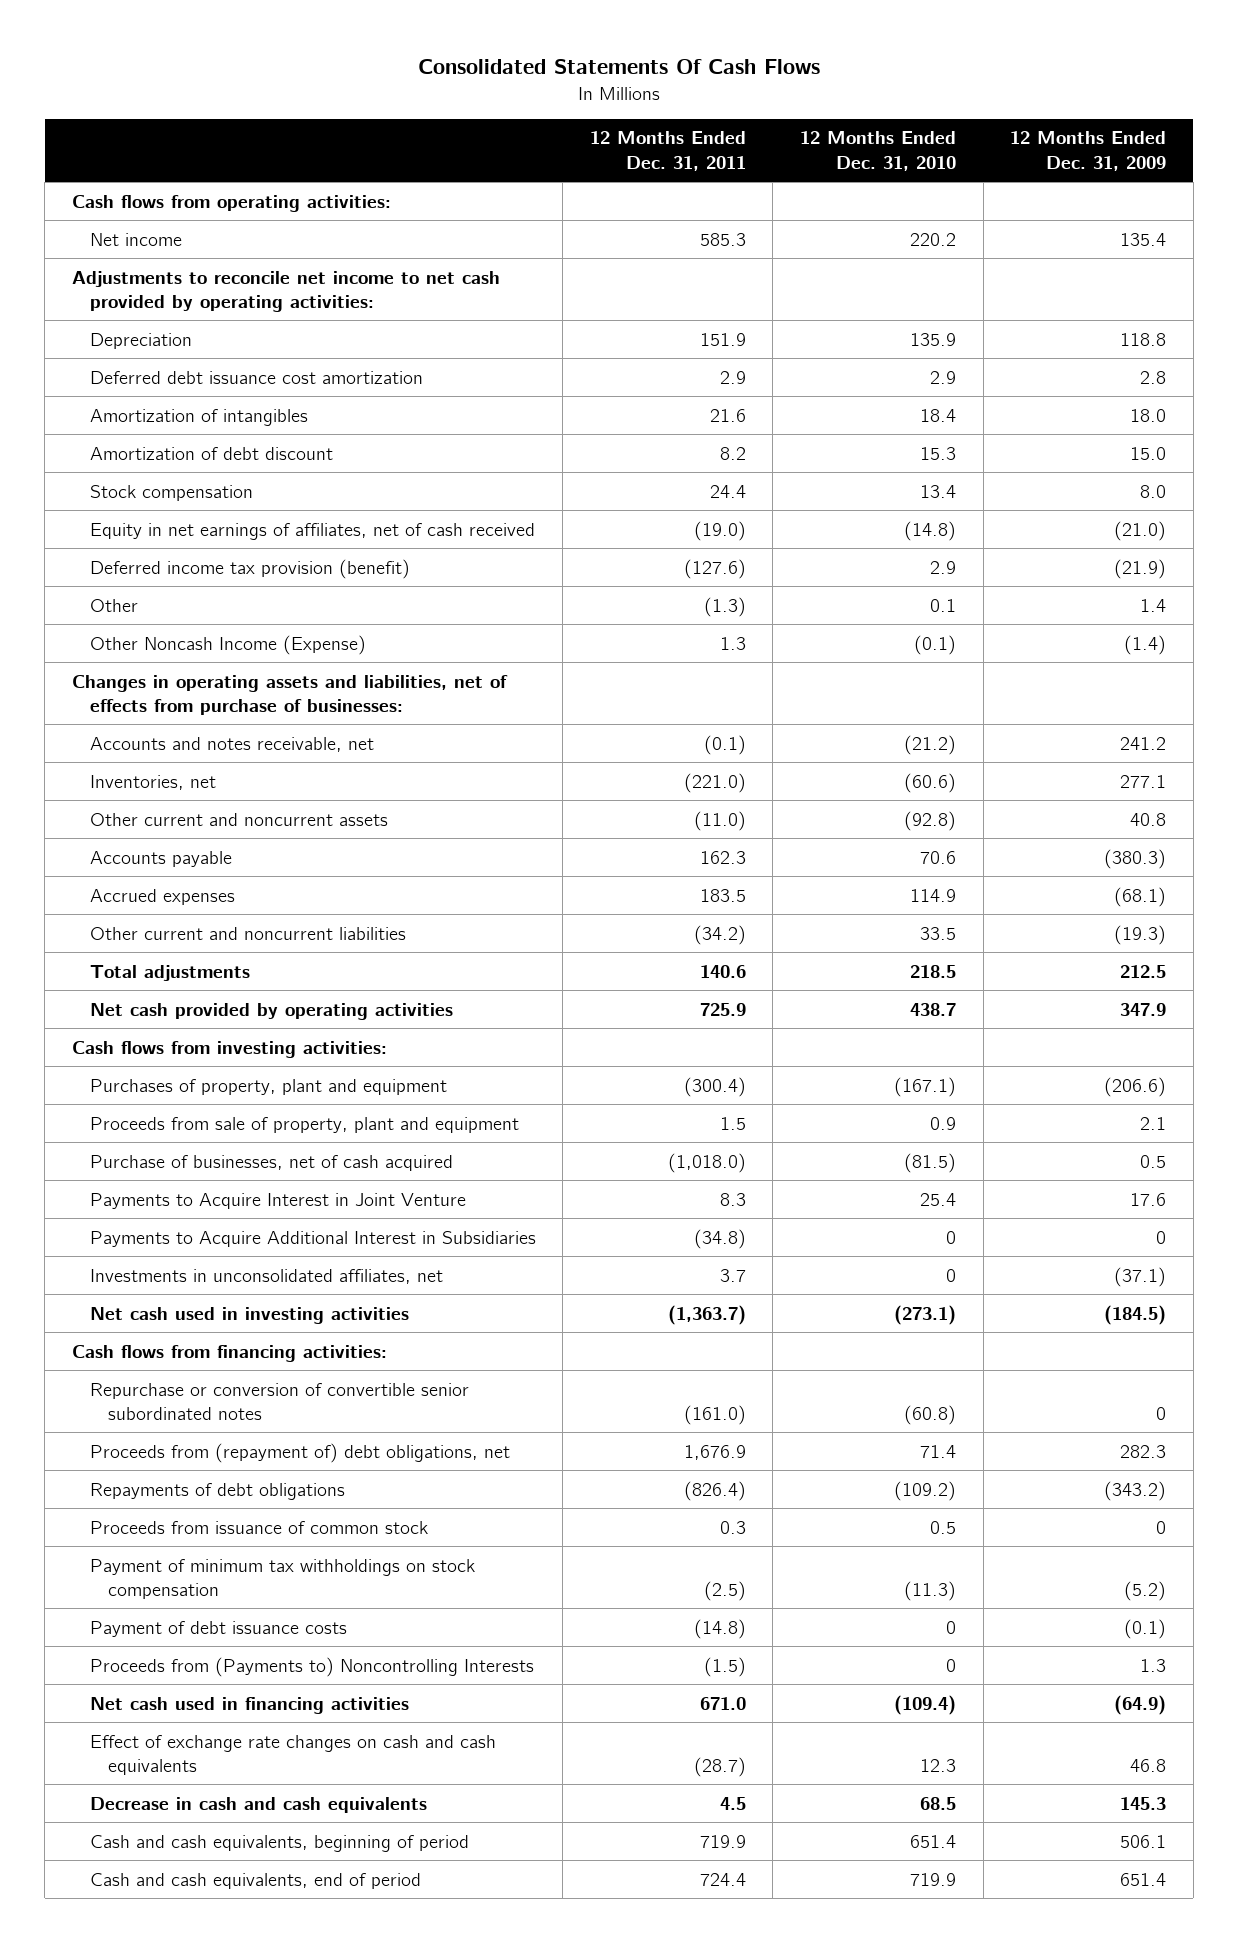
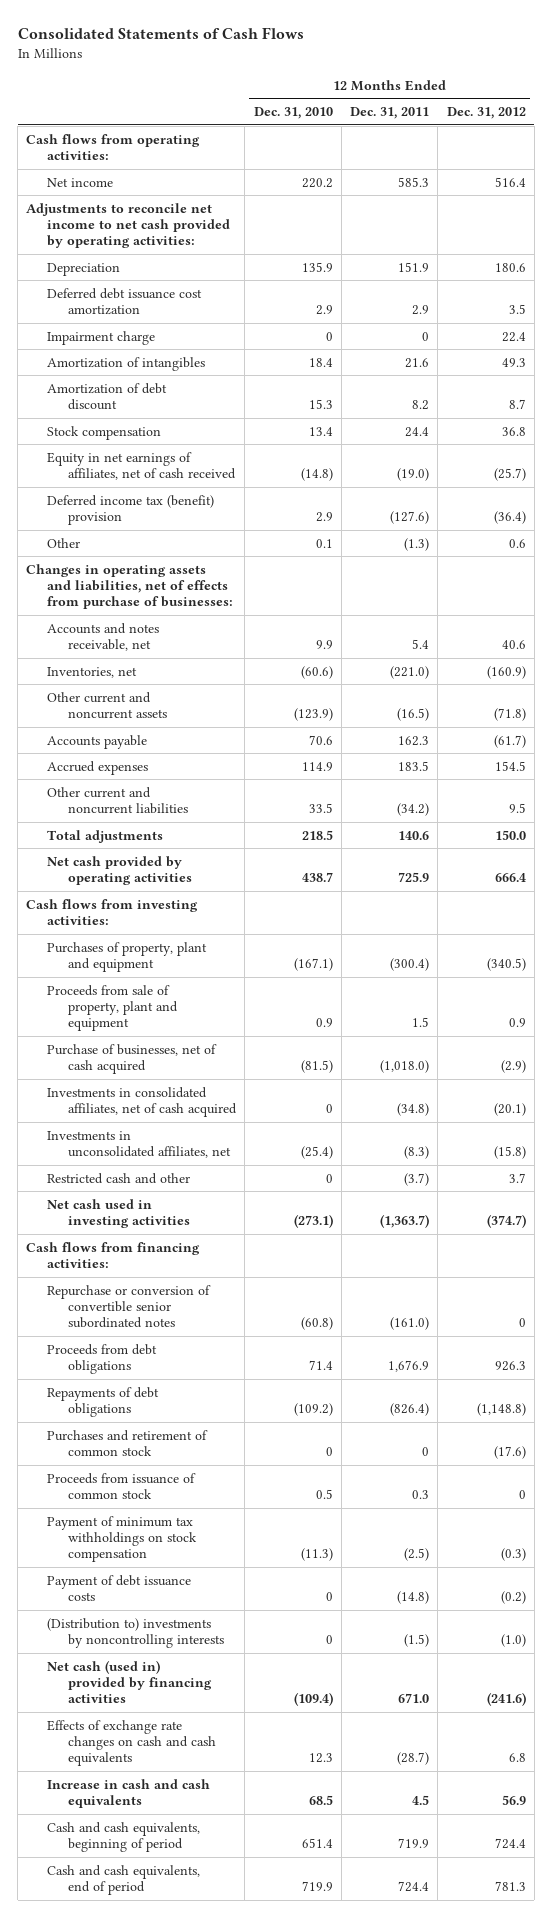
[417,59,820,75] Consolidated Statements Of Cash Flows -> [17,27,304,40] Consolidated Statements of Cash Flows
[1010,131,1167,171] 12 Months Ended Dec. 31, 2009 -> none
none -> [446,107,526,120] Dec. 31, 2012
none -> [47,330,156,345] Impairment charge
[89,558,410,579] Deferred income tax provision (benefit) -> [47,494,215,526] Deferred income tax (benefit) provision
[89,634,366,655] Other Noncash Income (Expense) -> none
[703,734,746,755] (0.1) -> [412,639,430,650] 5.4
[904,734,957,755] (21.2) -> [315,640,333,650] 9.9
[693,810,746,831] (11.0) -> [397,708,430,722] (16.5)
[904,810,957,831] (92.8) -> [293,708,333,722] (123.9)
[89,1192,466,1209] Payments to Acquire Interest in Joint Venture -> none
[89,1230,536,1247] Payments to Acquire Additional Interest in Subsidiaries -> [47,1086,238,1118] Investments in consolidated affiliates, net of cash acquired
[719,1268,746,1282] 3.7 -> [404,1146,430,1160] (8.3)
[946,1268,957,1282] 0 -> [300,1146,333,1160] (25.4)
none -> [47,1172,191,1184] Restricted cash and other
[89,1442,510,1463] Proceeds from (repayment of) debt obligations, net -> [47,1343,158,1375] Proceeds from debt obligations
none -> [47,1429,209,1457] Purchases and retirement of common stock
[89,1656,534,1677] Proceeds from (Payments to) Noncontrolling Interests -> [47,1617,225,1649] (Distribution to) investments by noncontrolling interests
[89,1696,409,1714] Net cash used in financing activities -> [47,1659,213,1704] Net cash (used in) provided by financing activities
[89,1734,496,1775] Effect of exchange rate changes on cash and cash equivalents -> [47,1719,217,1767] Effects of exchange rate changes on cash and cash equivalents
[89,1796,427,1813] Decrease in cash and cash equivalents -> [47,1778,211,1809] Increase in cash and cash equivalents

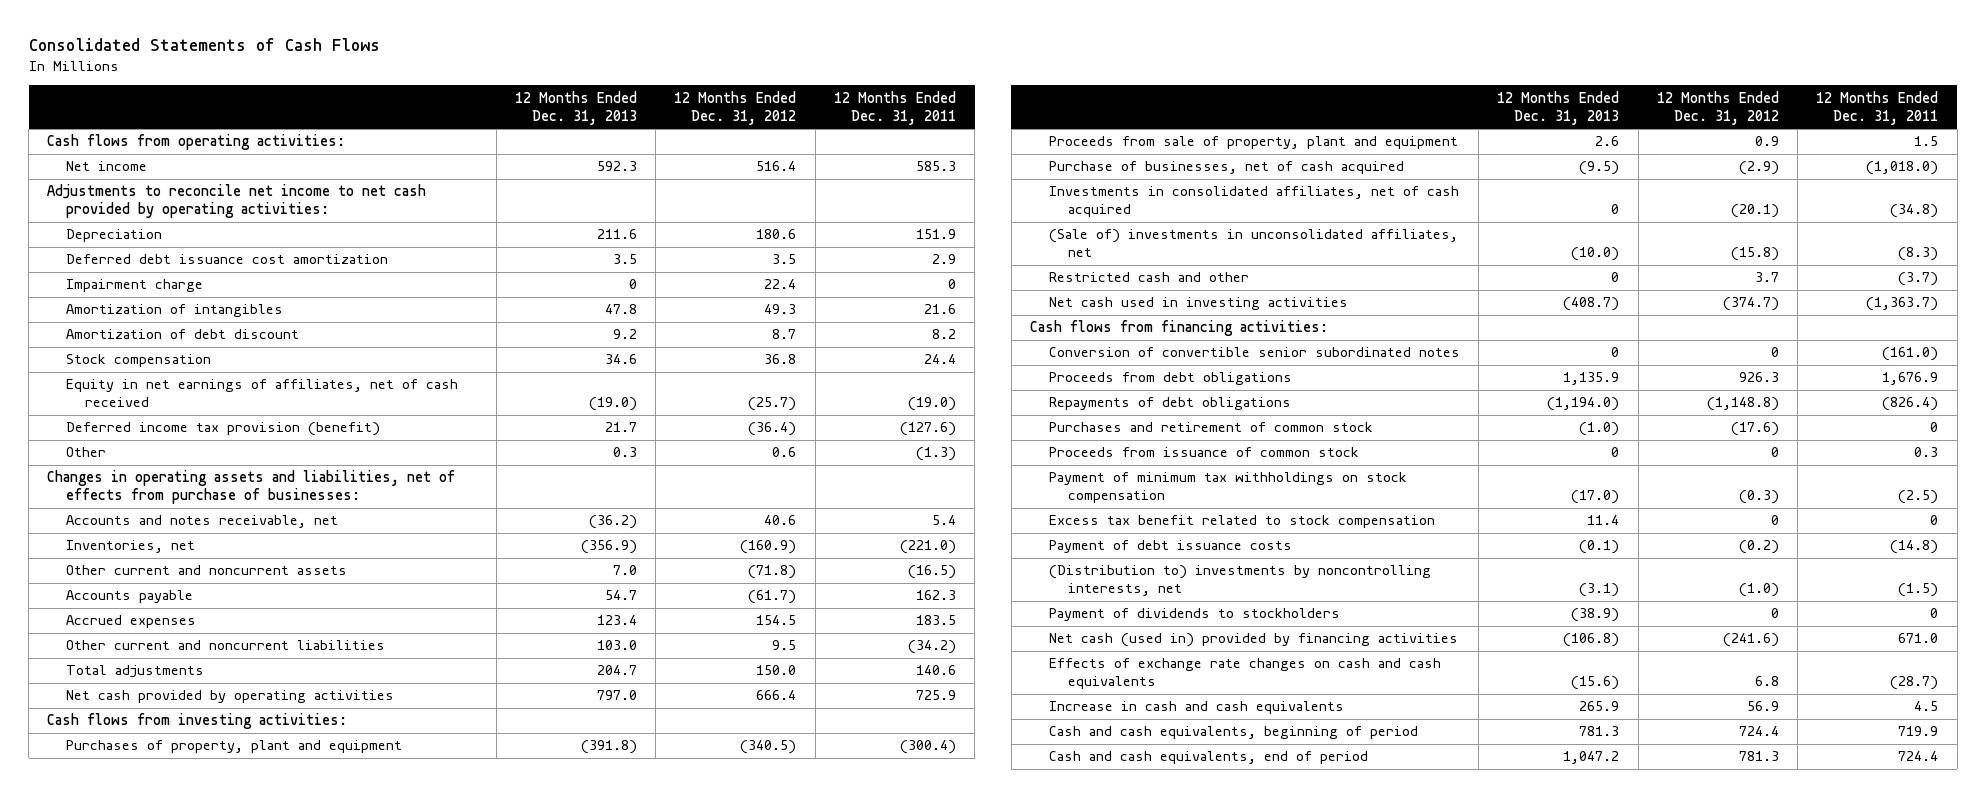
[253,107,333,120] Dec. 31, 2010 -> none
none -> [514,90,637,125] 12 Months Ended Dec. 31, 2013
[47,494,215,526] Deferred income tax (benefit) provision -> [66,422,381,437] Deferred income tax provision (benefit)
[47,1130,232,1159] Investments in unconsolidated affiliates, net -> [1048,229,1458,258] (Sale of) investments in unconsolidated affiliates, net
[47,1284,212,1329] Repurchase or conversion of convertible senior subordinated notes -> [1048,347,1460,358] Conversion of convertible senior subordinated notes
none -> [1048,515,1435,529] Excess tax benefit related to stock compensation
[47,1617,225,1649] (Distribution to) investments by noncontrolling interests -> [1048,565,1431,597] (Distribution to) investments by noncontrolling interests, net
none -> [1048,608,1340,622] Payment of dividends to stockholders

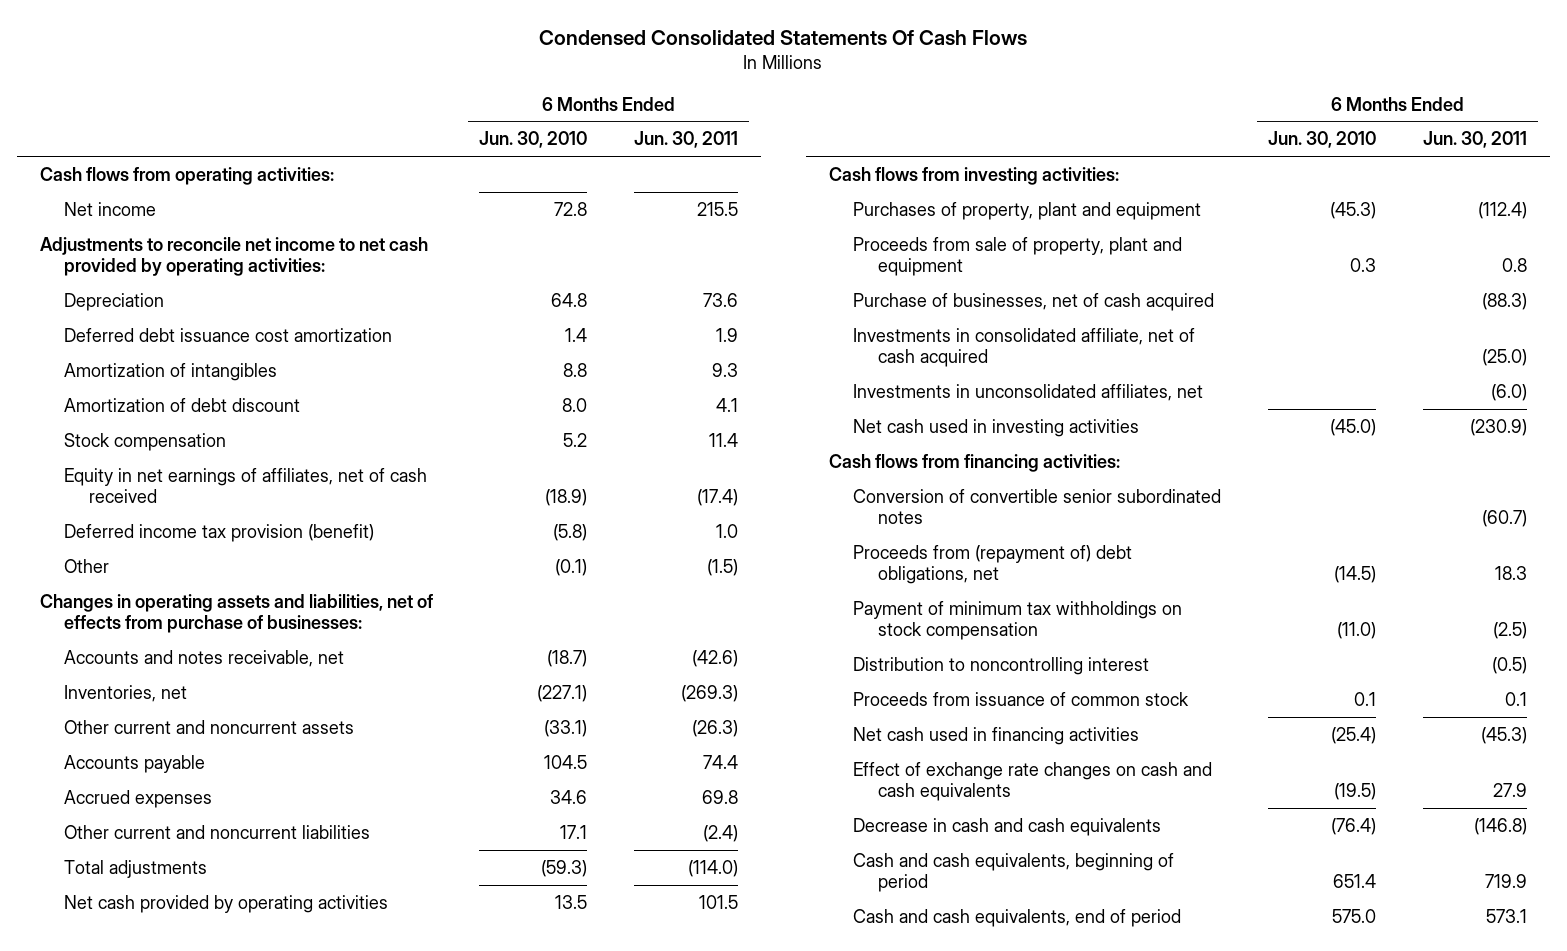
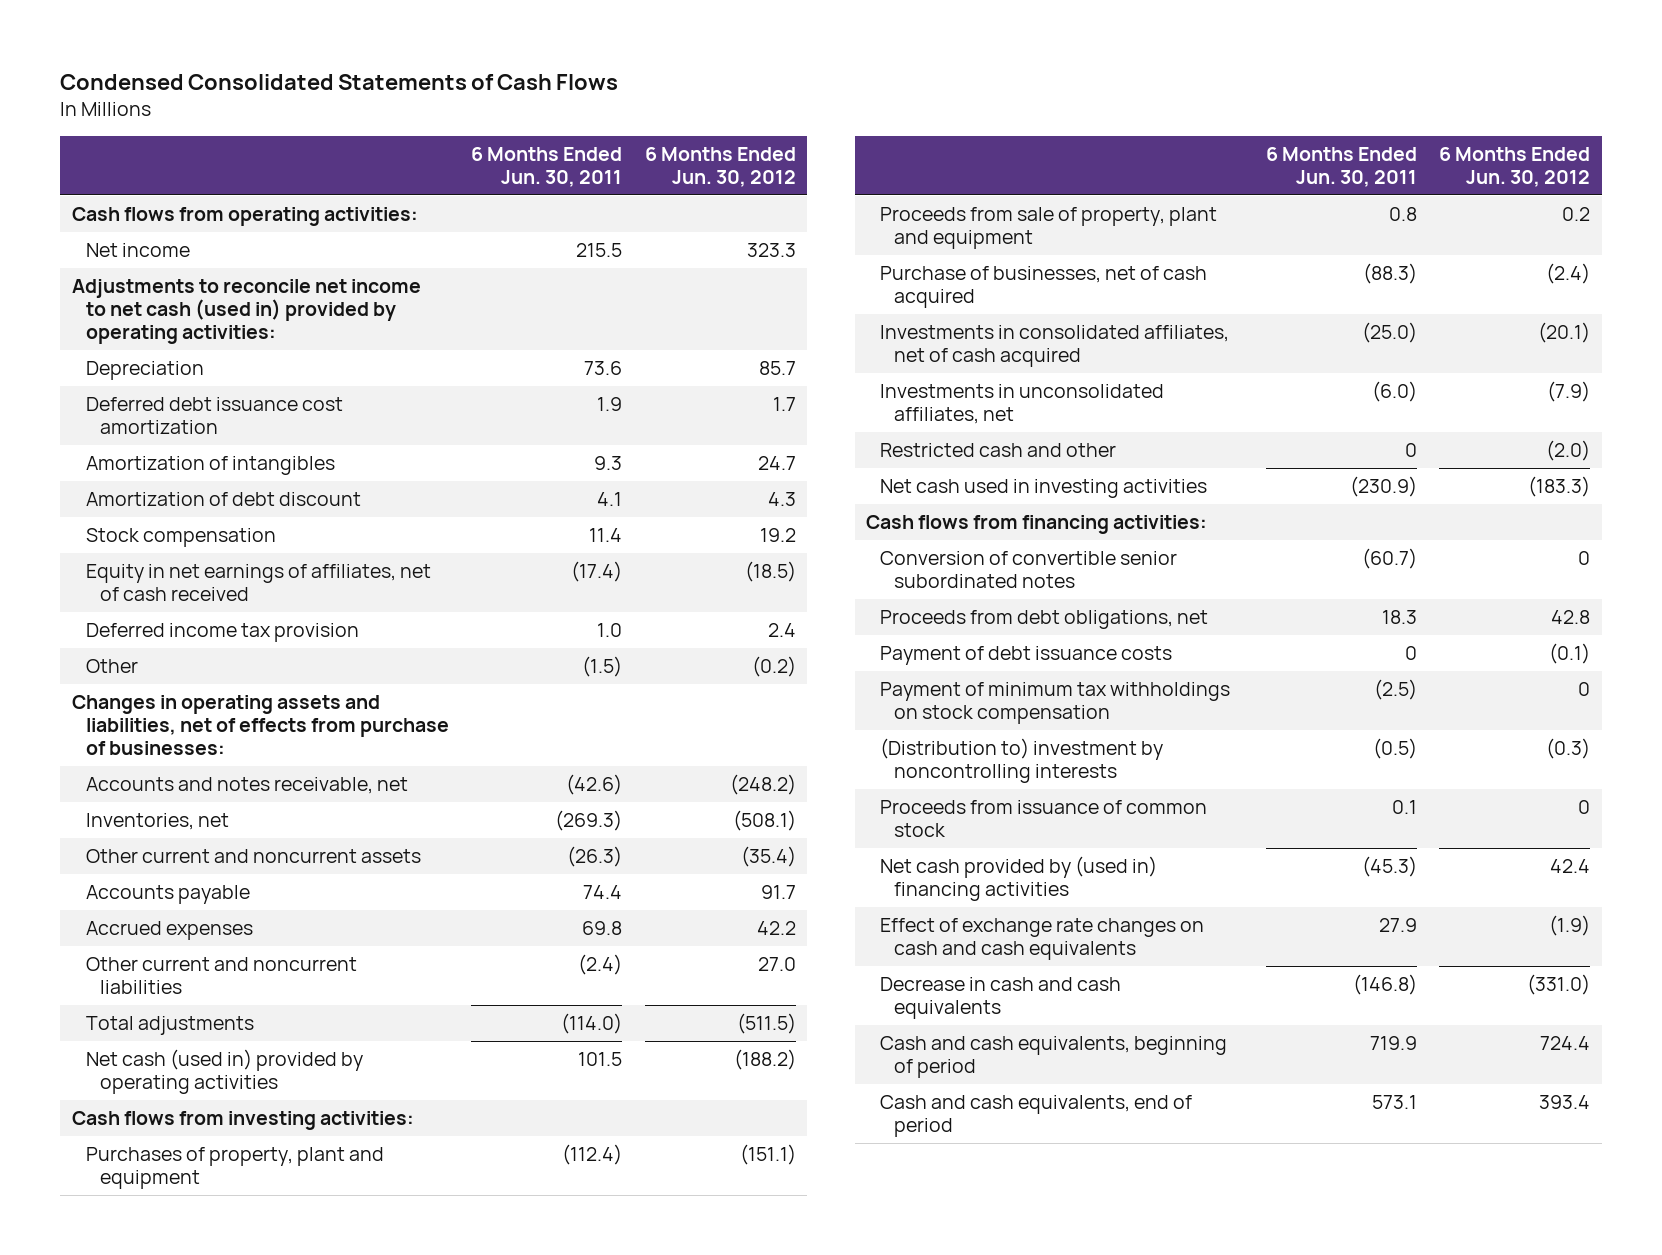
[539,29,1028,45] Condensed Consolidated Statements Of Cash Flows -> [60,74,619,91] Condensed Consolidated Statements of Cash Flows
[479,131,588,149] Jun. 30, 2010 -> none
none -> [644,146,796,187] 6 Months Ended Jun. 30, 2012
[40,236,429,276] Adjustments to reconcile net income to net cash provided by operating activities: -> [71,279,421,344] Adjustments to reconcile net income to net cash (used in) provided by operating activities:
[64,523,375,542] Deferred income tax provision (benefit) -> [85,623,359,643] Deferred income tax provision
[64,894,389,913] Net cash provided by operating activities -> [85,1049,363,1095] Net cash (used in) provided by operating activities
[853,327,1196,367] Investments in consolidated affiliate, net of cash acquired -> [880,325,1230,368] Investments in consolidated affiliates, net of cash acquired
none -> [880,443,1117,458] Restricted cash and other
[853,544,1133,584] Proceeds from (repayment of) debt obligations, net -> [880,610,1209,630] Proceeds from debt obligations, net
none -> [880,646,1173,666] Payment of debt issuance costs
[853,656,1150,675] Distribution to noncontrolling interest -> [880,738,1164,784] (Distribution to) investment by noncontrolling interests
[853,726,1140,745] Net cash used in financing activities -> [880,856,1158,902] Net cash provided by (used in) financing activities

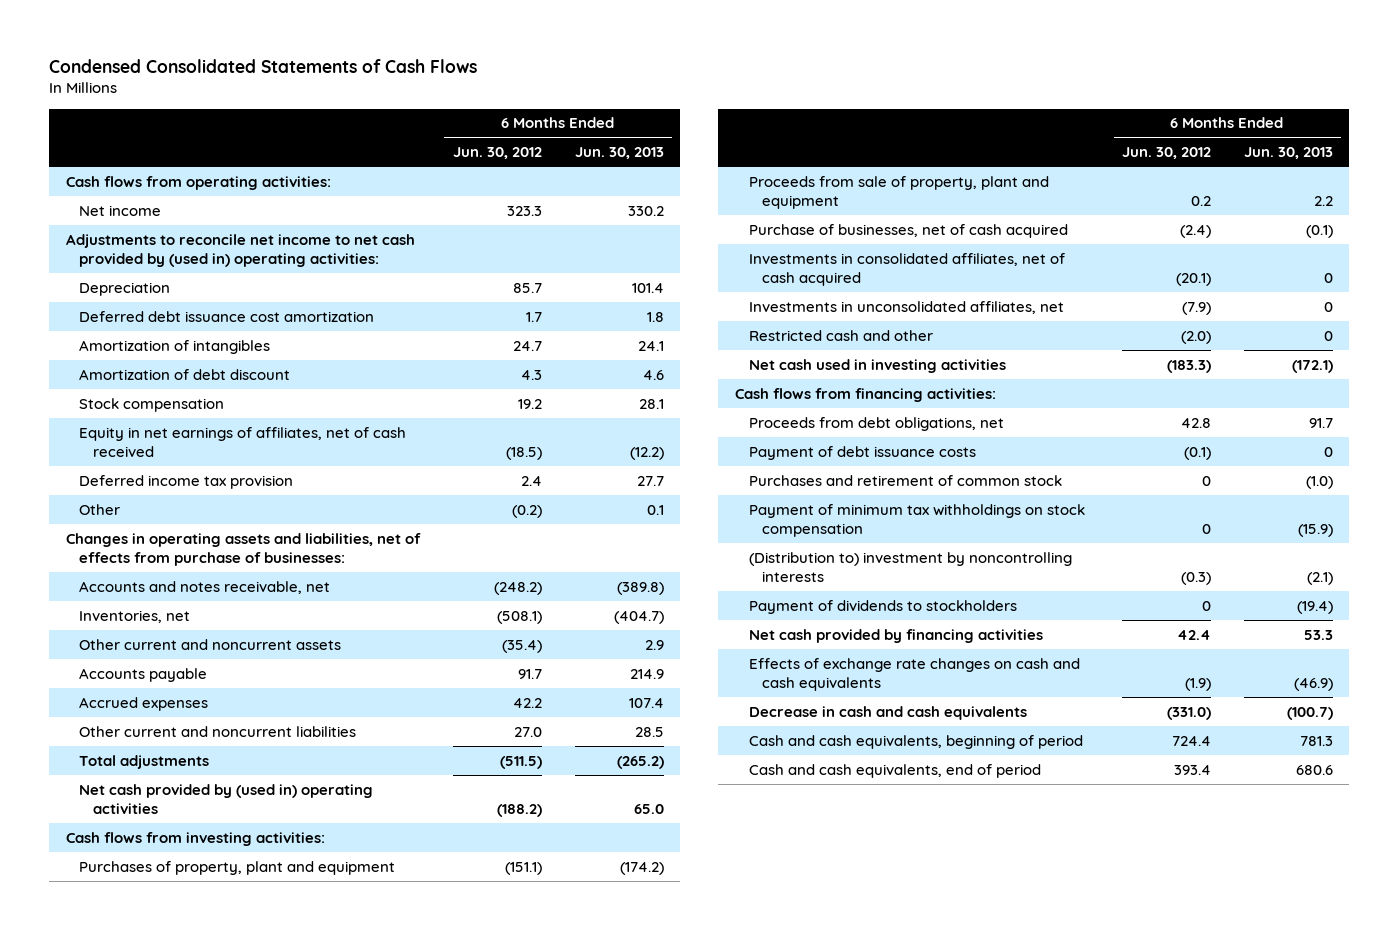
[471,146,623,187] 6 Months Ended Jun. 30, 2011 -> none
none -> [574,147,664,160] Jun. 30, 2013
[71,279,421,344] Adjustments to reconcile net income to net cash (used in) provided by operating activities: -> [65,233,415,267] Adjustments to reconcile net income to net cash provided by (used in) operating activities:
[85,1049,363,1095] Net cash (used in) provided by operating activities -> [79,783,374,814] Net cash provided by (used in) operating activities
[880,551,1178,589] Conversion of convertible senior subordinated notes -> none
none -> [748,474,1062,486] Purchases and retirement of common stock
[880,800,1208,838] Proceeds from issuance of common stock -> none
none -> [748,599,1017,614] Payment of dividends to stockholders
[880,856,1158,902] Net cash provided by (used in) financing activities -> [748,628,1043,643] Net cash provided by financing activities
[880,918,1205,961] Effect of exchange rate changes on cash and cash equivalents -> [748,657,1080,691] Effects of exchange rate changes on cash and cash equivalents

